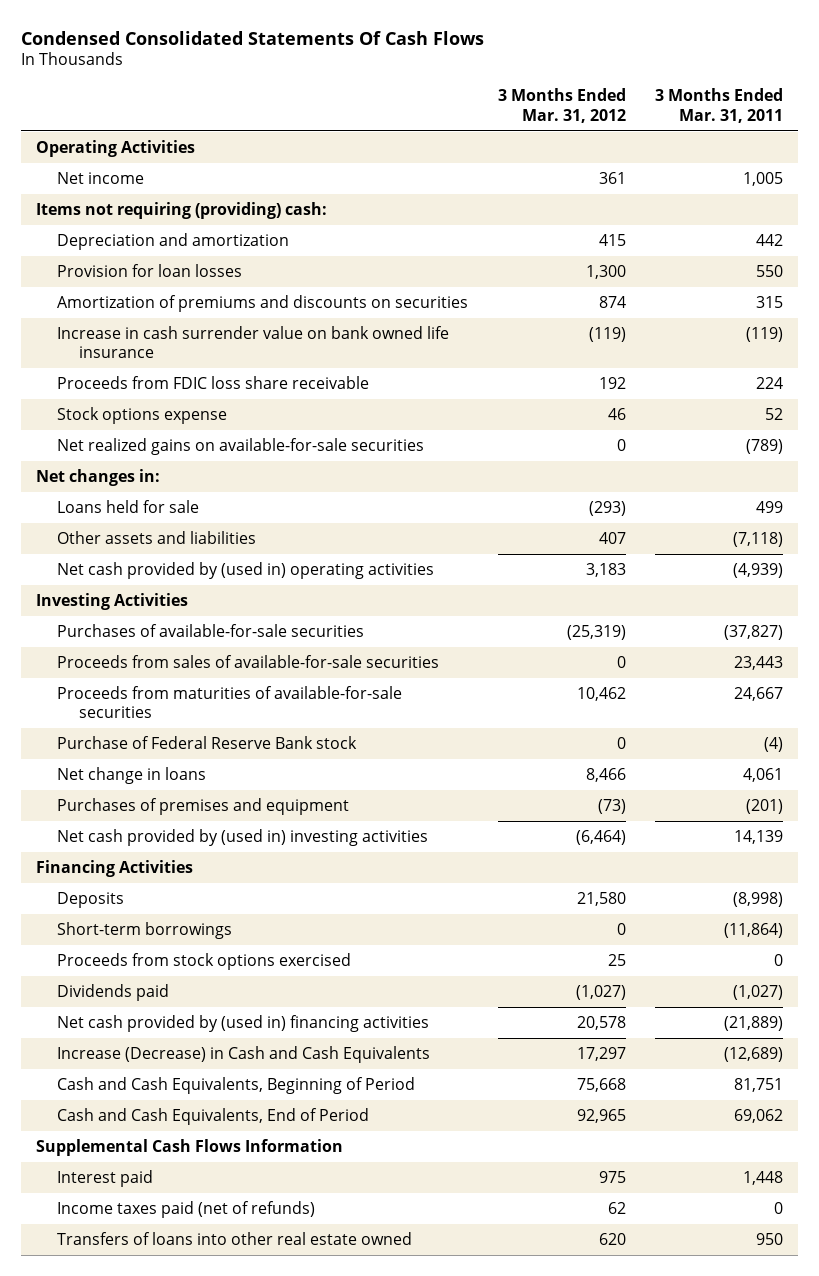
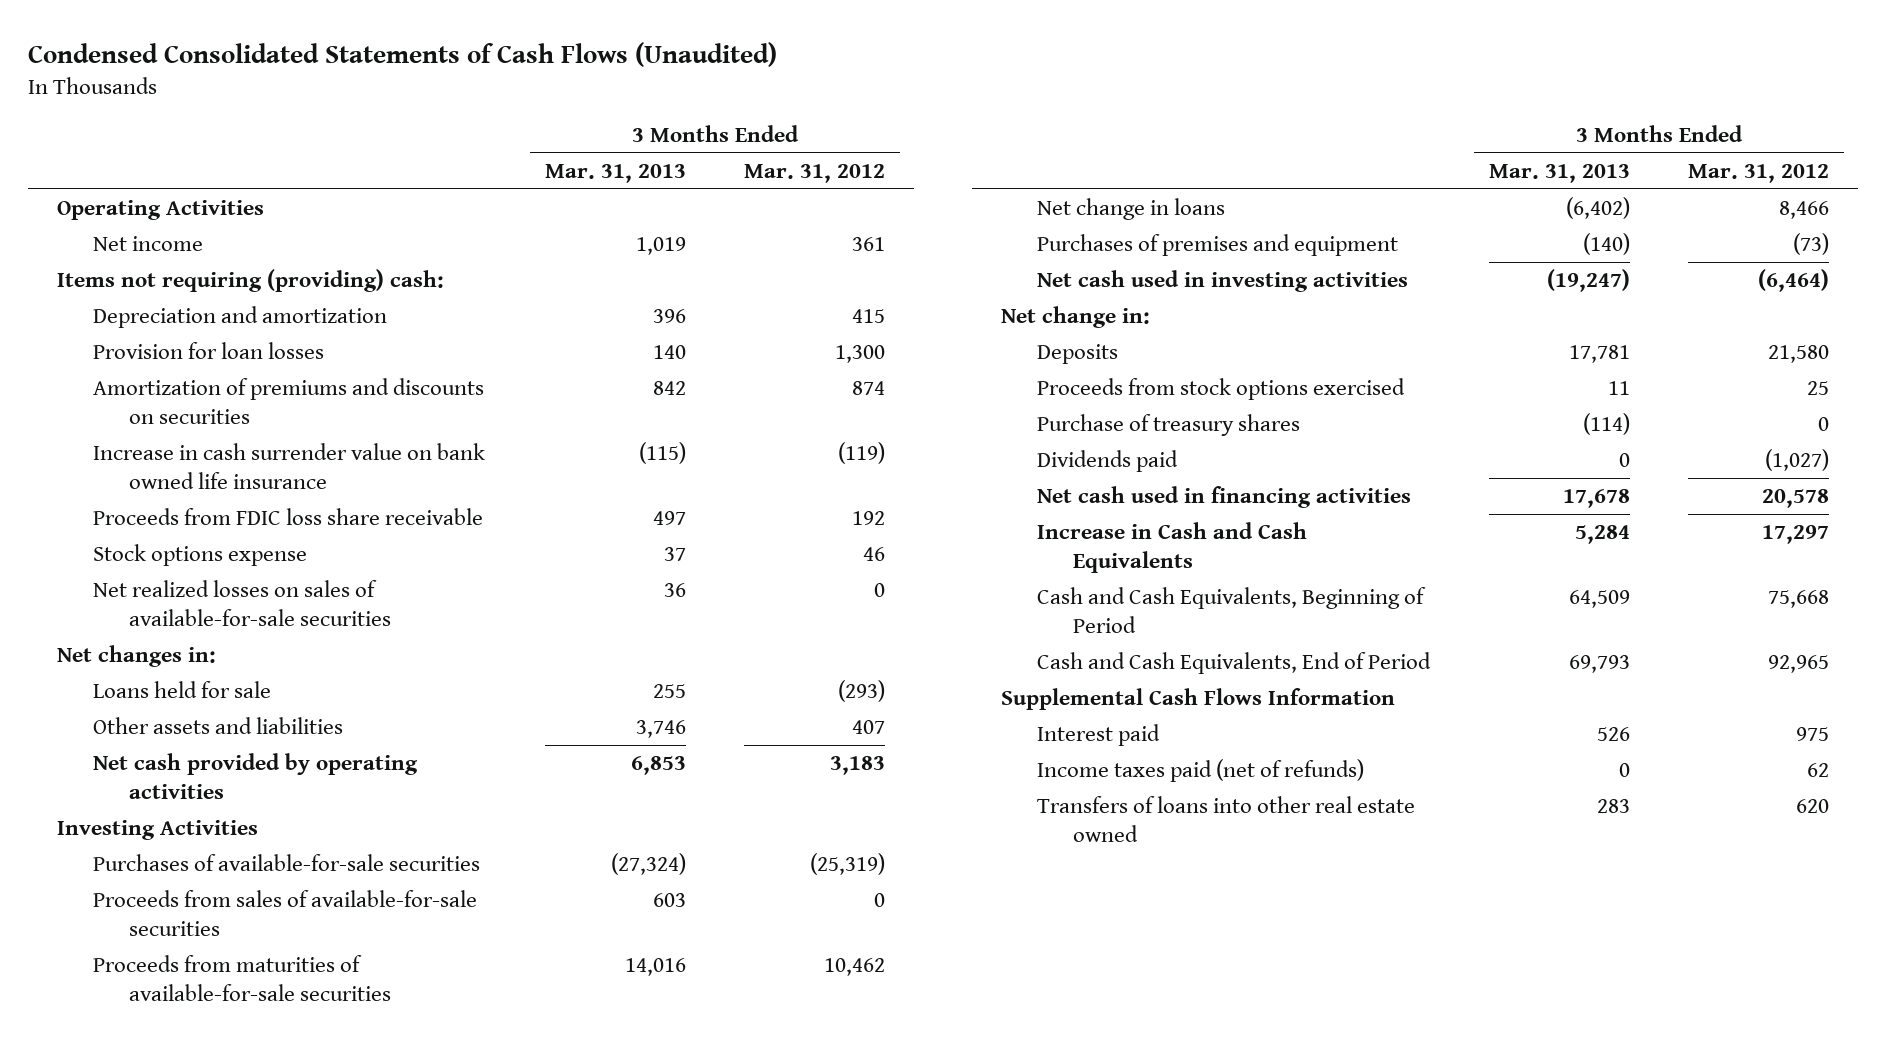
[20,30,484,45] Condensed Consolidated Statements Of Cash Flows -> [27,42,777,68] Condensed Consolidated Statements of Cash Flows (Unaudited)
[655,88,784,123] 3 Months Ended Mar. 31, 2011 -> none
none -> [544,163,686,183] Mar. 31, 2013
[57,437,425,455] Net realized gains on available-for-sale securities -> [93,580,392,626] Net realized losses on sales of available-for-sale securities
[57,561,435,579] Net cash provided by (used in) operating activities -> [93,753,419,799] Net cash provided by operating activities
[57,735,358,749] Purchase of Federal Reserve Bank stock -> none
[35,859,193,877] Financing Activities -> none
[57,828,429,846] Net cash provided by (used in) investing activities -> [1037,270,1409,293] Net cash used in investing activities
none -> [1000,306,1150,329] Net change in:
[57,921,233,939] Short-term borrowings -> none
none -> [1037,414,1301,437] Purchase of treasury shares
[57,1014,430,1032] Net cash provided by (used in) financing activities -> [1037,486,1412,509] Net cash used in financing activities
[57,1045,431,1063] Increase (Decrease) in Cash and Cash Equivalents -> [1037,522,1308,573] Increase in Cash and Cash Equivalents

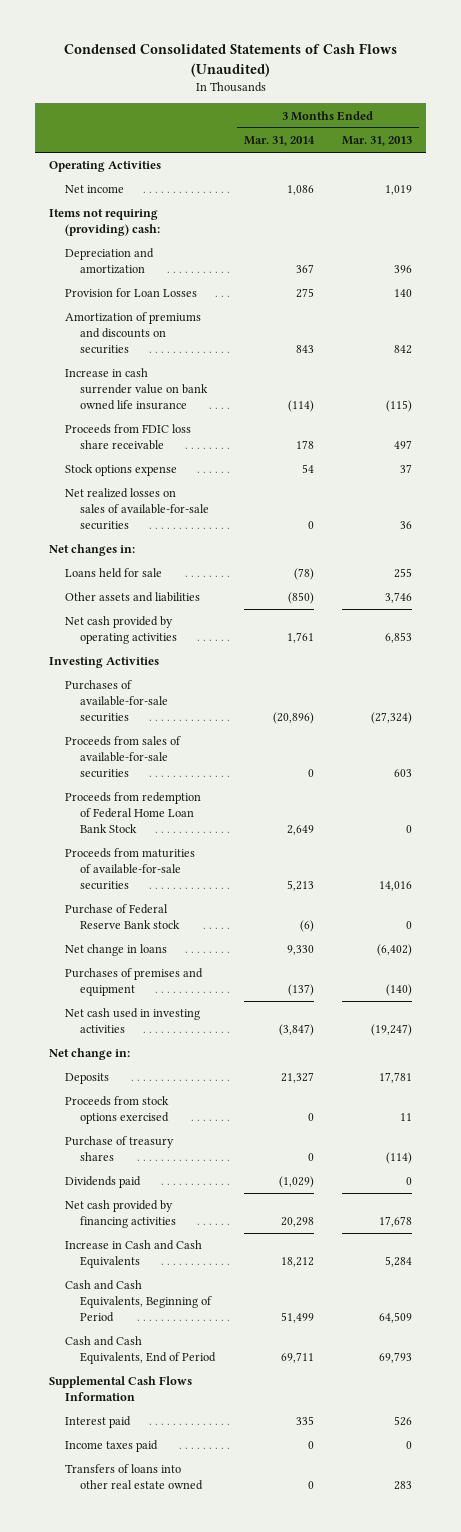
[744,163,886,183] Mar. 31, 2012 -> none
none -> [243,136,315,147] Mar. 31, 2014
[93,342,325,360] Provision for loan losses -> [64,288,197,298] Provision for Loan Losses
none -> [64,792,201,833] Proceeds from redemption of Federal Home Loan Bank Stock
none -> [64,904,181,929] Purchase of Federal Reserve Bank stock
[1037,486,1412,509] Net cash used in financing activities -> [64,1200,177,1228] Net cash provided by financing activities
[1037,759,1365,783] Income taxes paid (net of refunds) -> [64,1440,158,1453] Income taxes paid

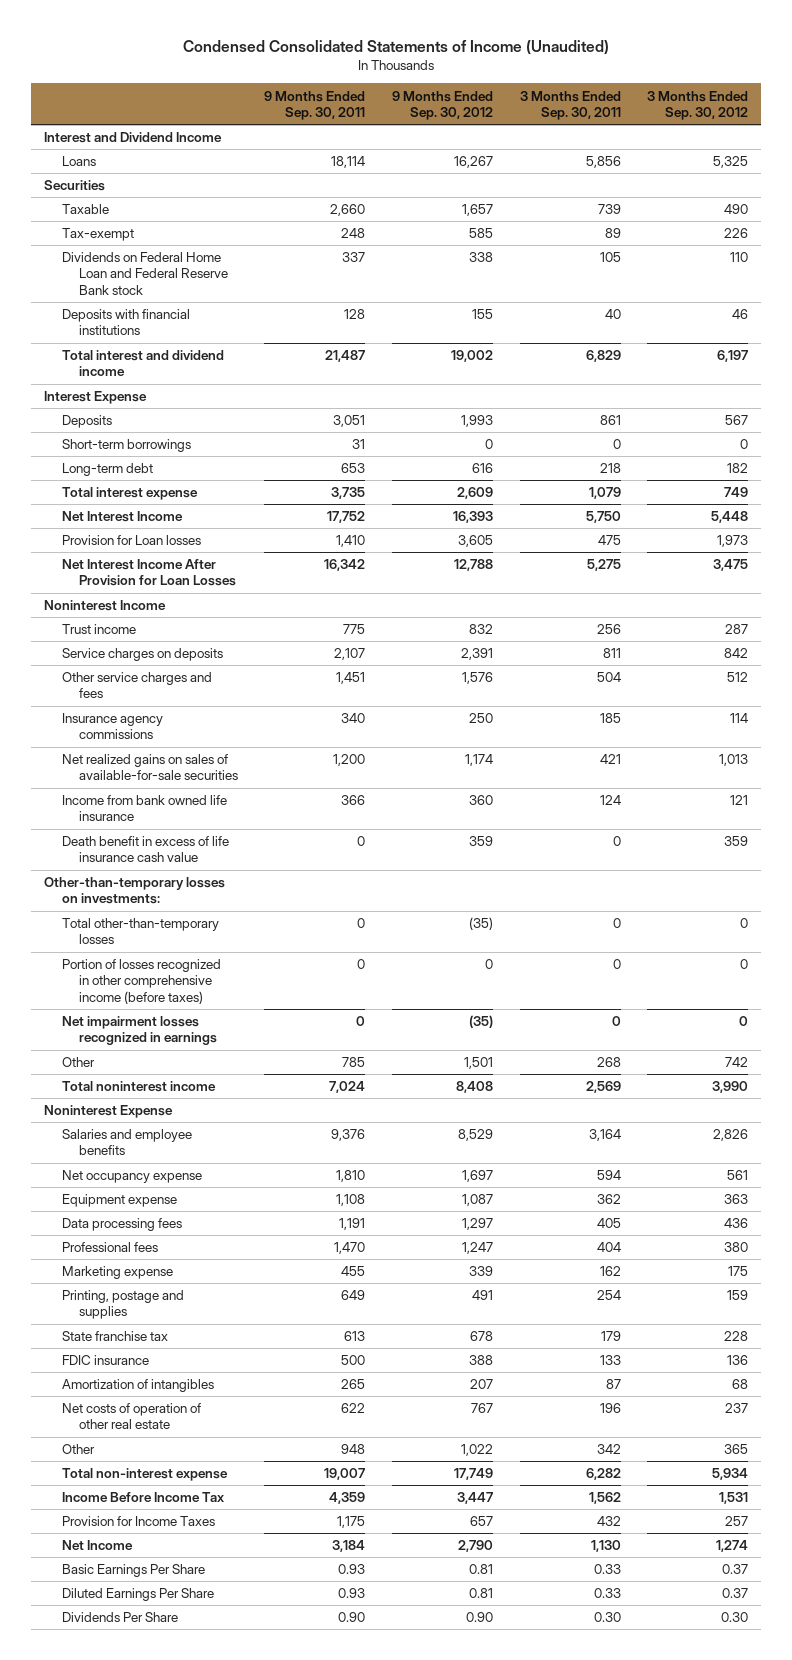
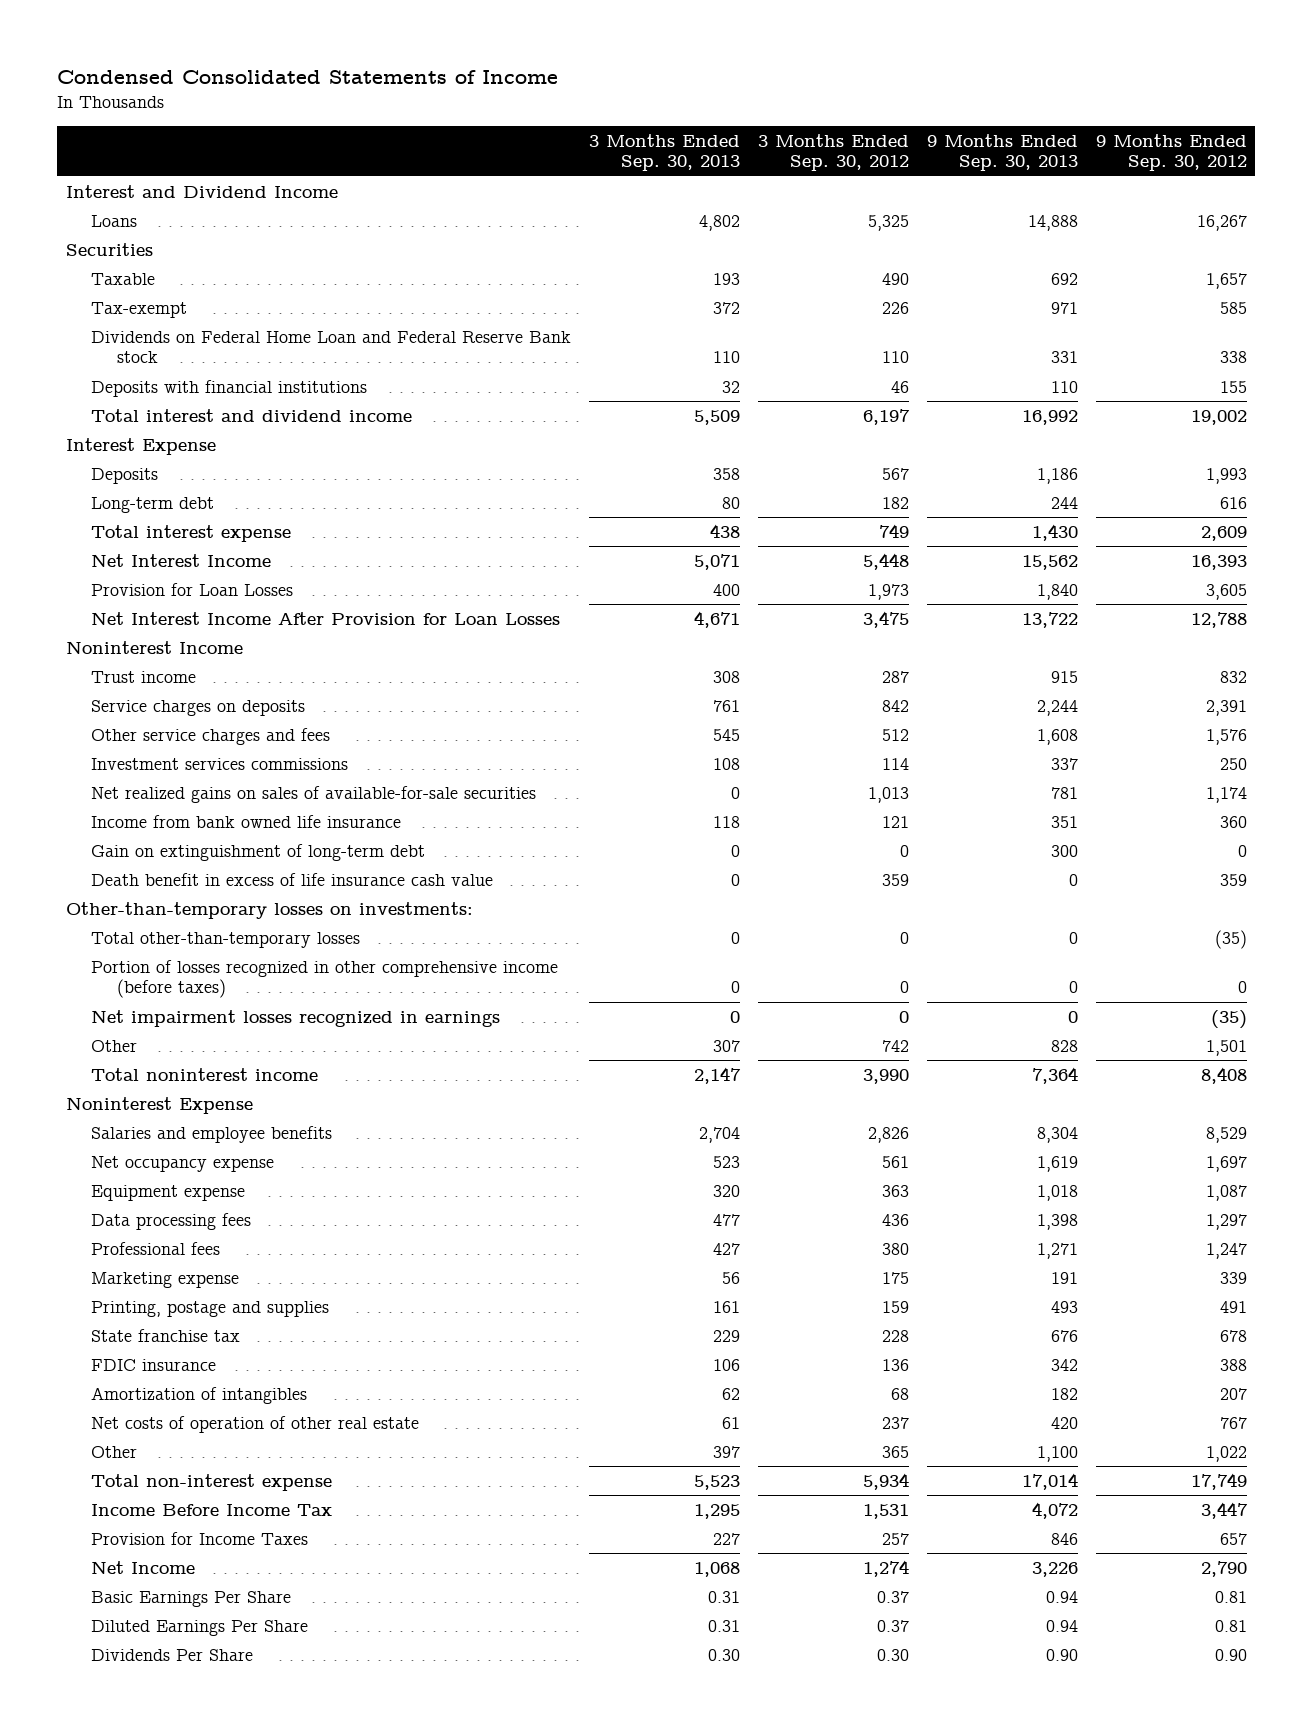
[183,39,610,55] Condensed Consolidated Statements of Income (Unaudited) -> [56,70,558,85] Condensed Consolidated Statements of Income
[264,90,366,120] 9 Months Ended Sep. 30, 2011 -> none
[519,90,621,120] 3 Months Ended Sep. 30, 2011 -> none
none -> [589,133,741,172] 3 Months Ended Sep. 30, 2013
none -> [926,133,1078,172] 9 Months Ended Sep. 30, 2013
[61,439,191,453] Short-term borrowings -> none
[61,535,201,546] Provision for Loan losses -> [91,582,294,596] Provision for Loan Losses
[61,713,163,740] Insurance agency commissions -> [91,757,349,770] Investment services commissions
none -> [91,843,426,861] Gain on extinguishment of long-term debt

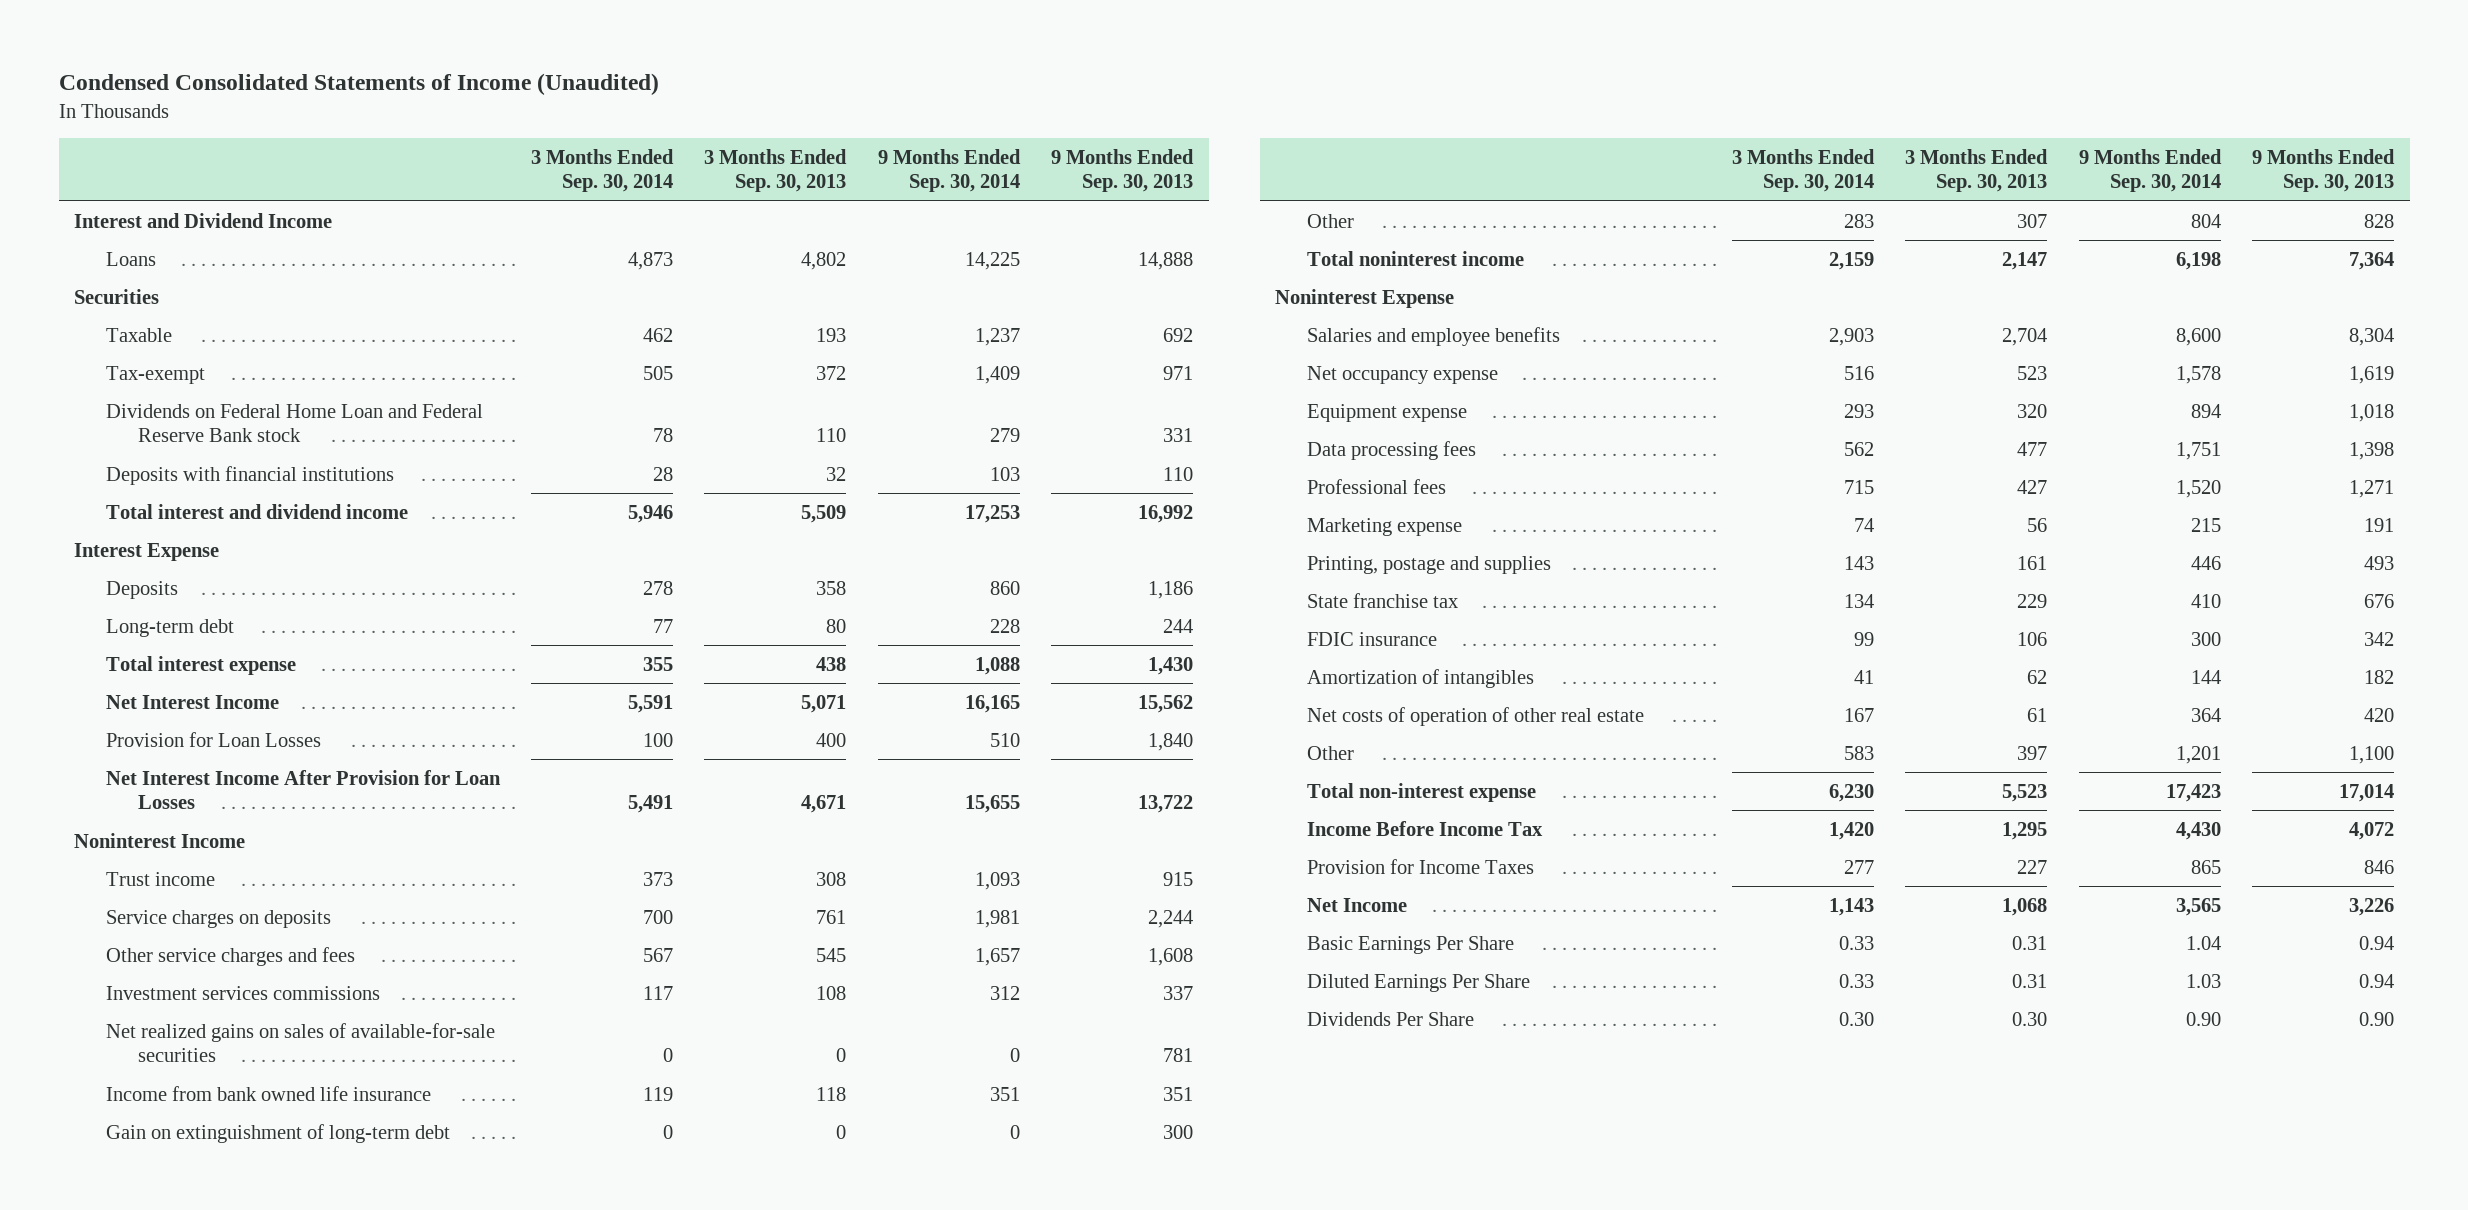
[56,70,558,85] Condensed Consolidated Statements of Income -> [58,73,659,96] Condensed Consolidated Statements of Income (Unaudited)
[757,133,909,172] 3 Months Ended Sep. 30, 2012 -> none
[1095,133,1247,172] 9 Months Ended Sep. 30, 2012 -> none
none -> [531,148,675,193] 3 Months Ended Sep. 30, 2014
none -> [877,148,1021,193] 9 Months Ended Sep. 30, 2014
[91,872,494,886] Death benefit in excess of life insurance cash value -> none
[65,901,473,919] Other-than-temporary losses on investments: -> none
[91,931,361,948] Total other-than-temporary losses -> none
[91,959,559,999] Portion of losses recognized in other comprehensive income (before taxes) -> none
[91,1009,501,1027] Net impairment losses recognized in earnings -> none

